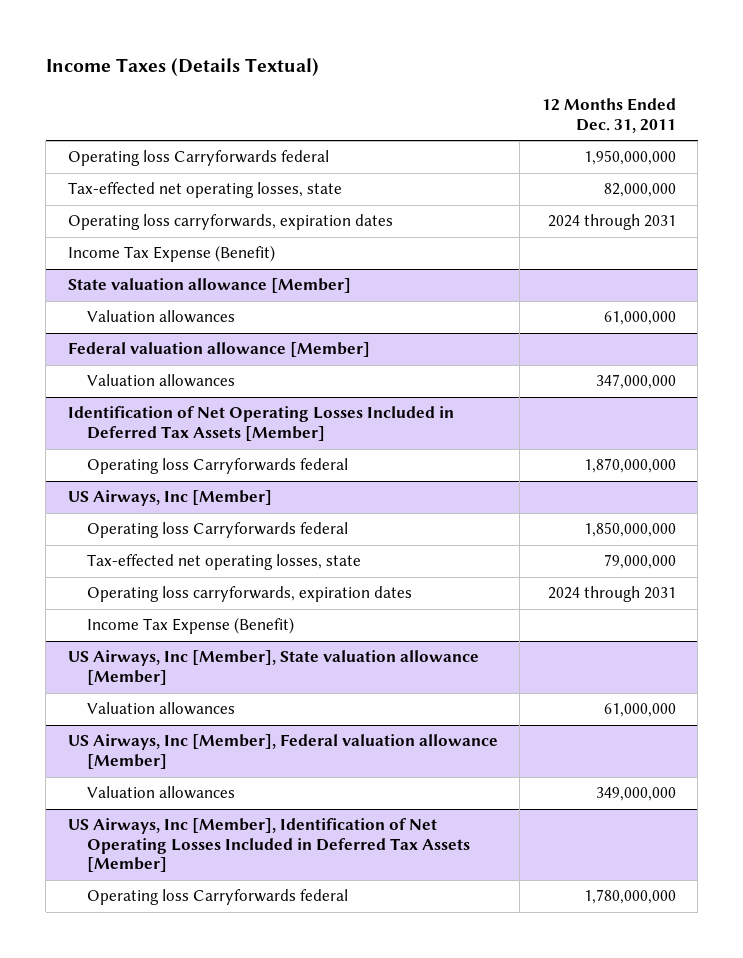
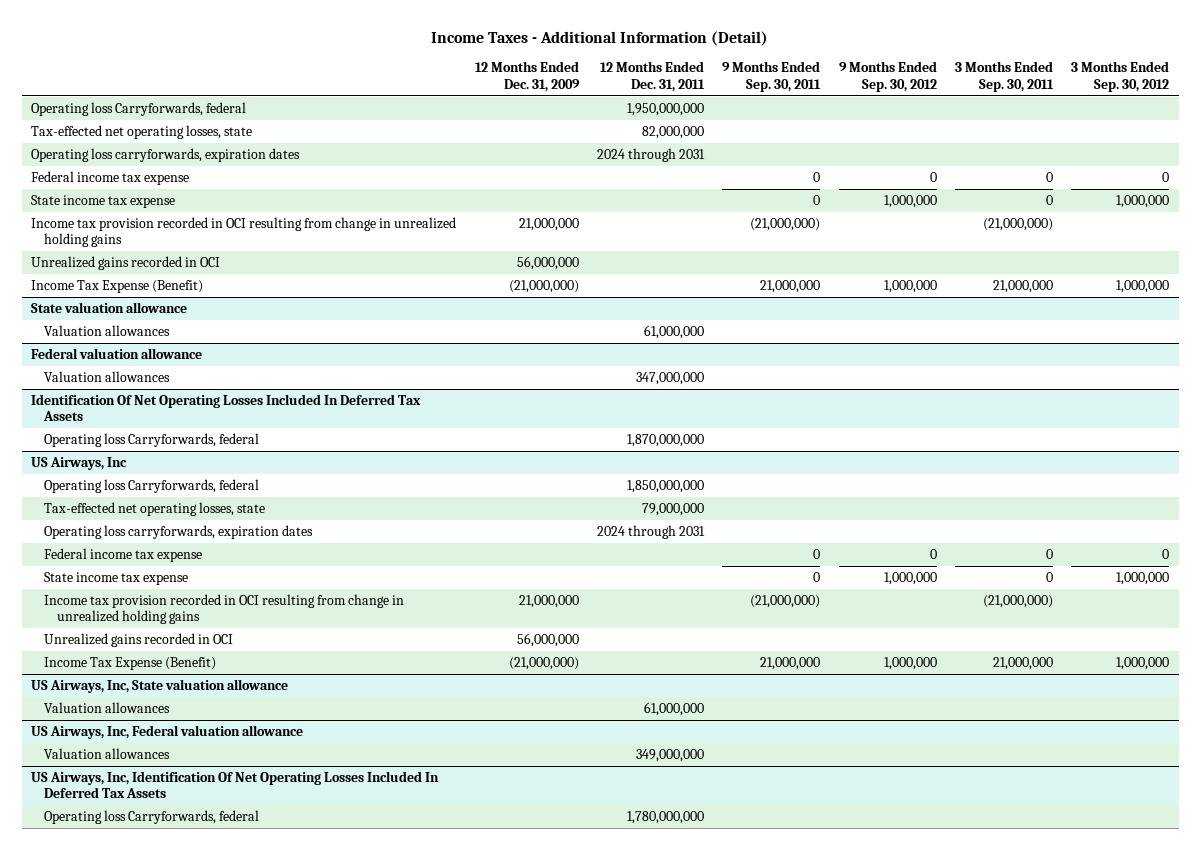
[45,57,319,76] Income Taxes (Details Textual) -> [431,30,769,46] Income Taxes - Additional Information (Detail)
none -> [474,61,580,92] 12 Months Ended Dec. 31, 2009
none -> [722,61,822,92] 9 Months Ended Sep. 30, 2011
none -> [838,61,937,92] 9 Months Ended Sep. 30, 2012
none -> [955,61,1055,92] 3 Months Ended Sep. 30, 2011
none -> [1071,61,1170,92] 3 Months Ended Sep. 30, 2012
[67,150,329,167] Operating loss Carryforwards federal -> [31,102,247,117] Operating loss Carryforwards, federal
none -> [31,171,190,186] Federal income tax expense
none -> [31,195,176,209] State income tax expense
none -> [31,217,457,248] Income tax provision recorded in OCI resulting from change in unrealized holding gains
none -> [31,256,221,271] Unrealized gains recorded in OCI
[67,278,351,294] State valuation allowance [Member] -> [31,302,188,314] State valuation allowance
[67,342,370,358] Federal valuation allowance [Member] -> [31,348,203,360] Federal valuation allowance
[67,406,454,441] Identification of Net Operating Losses Included in Deferred Tax Assets [Member] -> [31,394,422,422] Identification Of Net Operating Losses Included In Deferred Tax Assets
[87,458,349,475] Operating loss Carryforwards federal -> [44,433,260,448] Operating loss Carryforwards, federal
[67,490,272,507] US Airways, Inc [Member] -> [31,457,128,471] US Airways, Inc
[87,522,349,539] Operating loss Carryforwards federal -> [44,479,260,494] Operating loss Carryforwards, federal
none -> [44,548,203,563] Federal income tax expense
none -> [44,572,189,586] State income tax expense
none -> [44,594,405,625] Income tax provision recorded in OCI resulting from change in unrealized holding gains
none -> [44,633,234,648] Unrealized gains recorded in OCI
[67,650,479,685] US Airways, Inc [Member], State valuation allowance [Member] -> [31,679,289,694] US Airways, Inc, State valuation allowance
[67,734,498,769] US Airways, Inc [Member], Federal valuation allowance [Member] -> [31,725,304,740] US Airways, Inc, Federal valuation allowance
[67,818,471,873] US Airways, Inc [Member], Identification of Net Operating Losses Included in Deferred Tax Assets [Member] -> [31,771,440,799] US Airways, Inc, Identification Of Net Operating Losses Included In Deferred Tax Assets
[87,889,349,906] Operating loss Carryforwards federal -> [44,810,260,825] Operating loss Carryforwards, federal

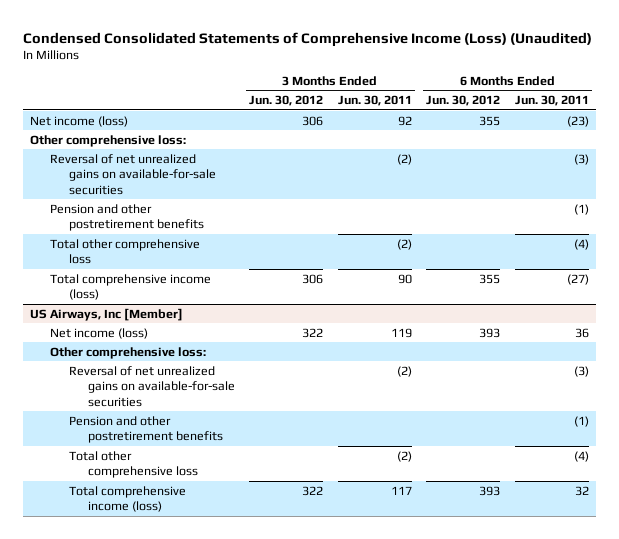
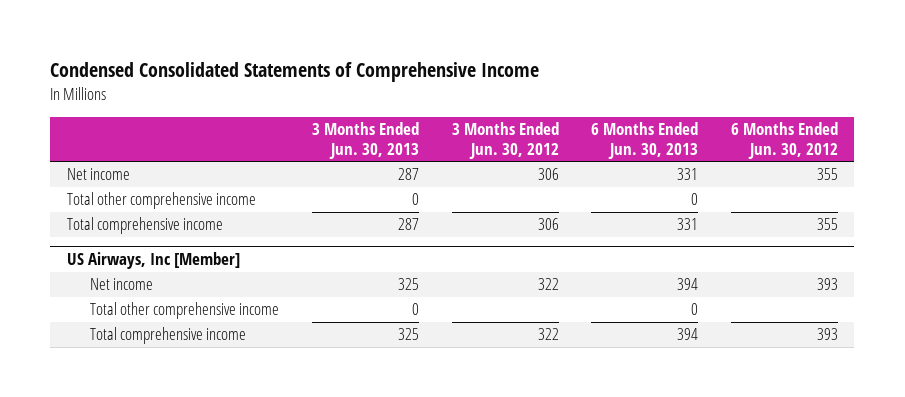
[23,31,593,47] Condensed Consolidated Statements of Comprehensive Income (Loss) (Unaudited) -> [50,61,540,82] Condensed Consolidated Statements of Comprehensive Income
[337,95,412,107] Jun. 30, 2011 -> none
[514,95,589,107] Jun. 30, 2011 -> none
none -> [312,122,420,159] 3 Months Ended Jun. 30, 2013
none -> [591,122,699,159] 6 Months Ended Jun. 30, 2013
[30,134,187,147] Other comprehensive loss: -> none
[49,153,216,195] Reversal of net unrealized gains on available-for-sale securities -> none
[49,203,204,232] Pension and other postretirement benefits -> none
[30,115,129,127] Net income (loss) -> [66,168,130,181] Net income
[49,238,200,265] Total other comprehensive loss -> [66,192,256,210] Total other comprehensive income
[49,273,211,301] Total comprehensive income (loss) -> [66,217,223,235] Total comprehensive income
[49,346,206,359] Other comprehensive loss: -> none
[68,365,235,407] Reversal of net unrealized gains on available-for-sale securities -> none
[68,415,223,444] Pension and other postretirement benefits -> none
[49,327,148,339] Net income (loss) -> [90,278,154,291] Net income
[68,450,198,479] Total other comprehensive loss -> [90,302,280,320] Total other comprehensive income
[68,485,186,513] Total comprehensive income (loss) -> [90,327,247,345] Total comprehensive income

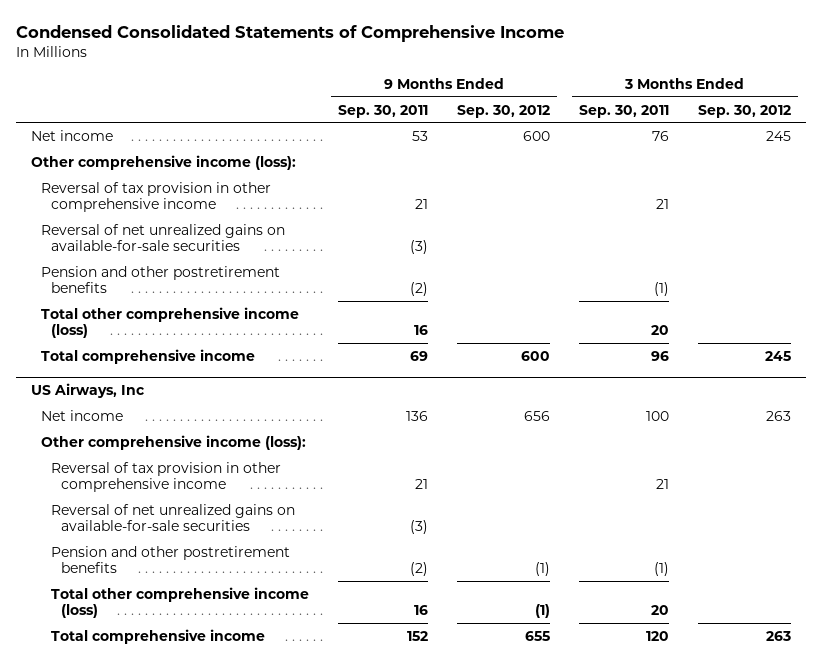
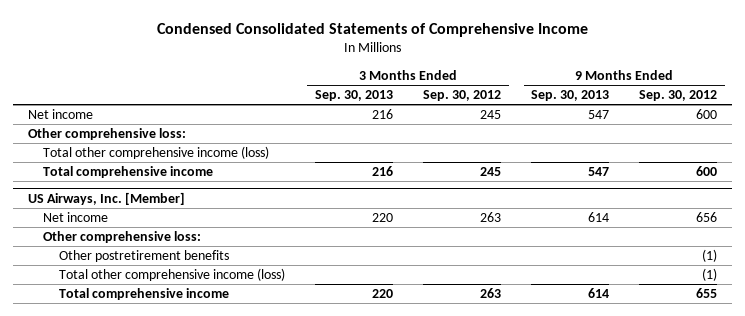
[337,104,428,118] Sep. 30, 2011 -> none
[578,104,669,118] Sep. 30, 2011 -> none
none -> [314,90,393,102] Sep. 30, 2013
none -> [531,90,610,102] Sep. 30, 2013
[40,181,271,213] Reversal of tax provision in other comprehensive income -> none
[40,223,285,252] Reversal of net unrealized gains on available-for-sale securities -> none
[40,265,280,294] Pension and other postretirement benefits -> none
[30,154,296,170] Other comprehensive income (loss): -> [28,128,187,141] Other comprehensive loss:
[30,382,145,398] US Airways, Inc -> [28,191,186,205] US Airways, Inc. [Member]
[50,461,281,493] Reversal of tax provision in other comprehensive income -> none
[50,503,295,532] Reversal of net unrealized gains on available-for-sale securities -> none
[40,434,306,450] Other comprehensive income (loss): -> [43,231,202,244] Other comprehensive loss:
[50,545,290,574] Pension and other postretirement benefits -> [58,250,229,263] Other postretirement benefits

